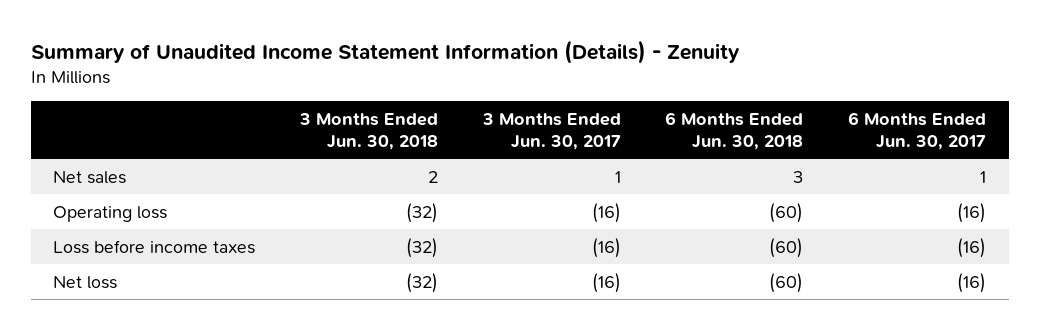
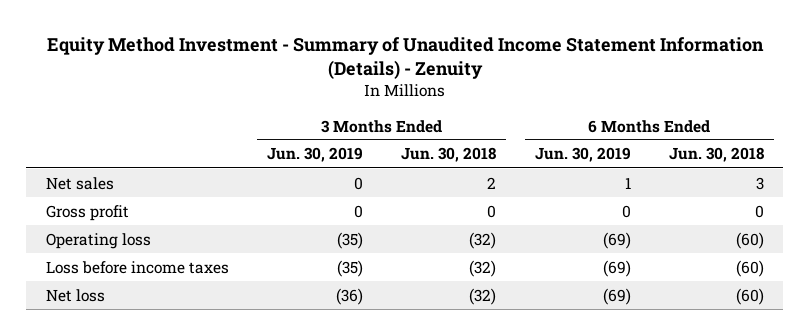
[30,39,740,64] Summary of Unaudited Income Statement Information (Details) - Zenuity -> [46,36,764,80] Equity Method Investment - Summary of Unaudited Income Statement Information (Details) - Zenuity
[481,112,621,151] 3 Months Ended Jun. 30, 2017 -> none
[848,111,987,151] 6 Months Ended Jun. 30, 2017 -> none
none -> [266,147,363,163] Jun. 30, 2019
none -> [534,147,631,163] Jun. 30, 2019
none -> [45,204,129,221] Gross profit

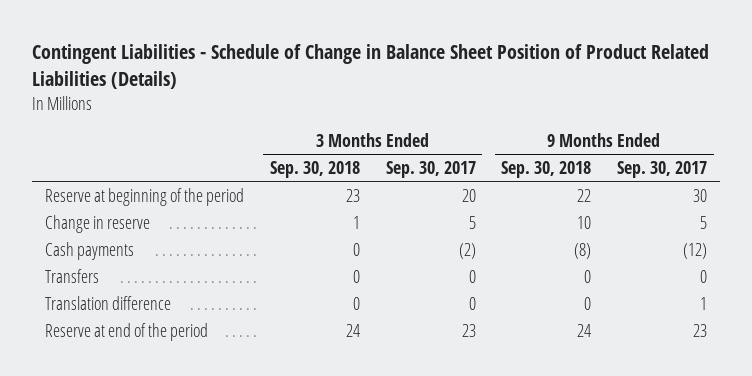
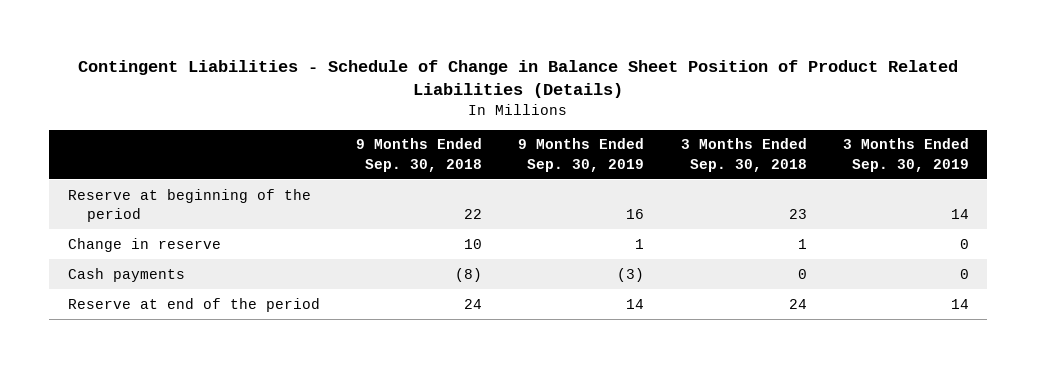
[385,161,476,179] Sep. 30, 2017 -> none
[617,161,708,179] Sep. 30, 2017 -> none
none -> [518,138,645,172] 9 Months Ended Sep. 30, 2019
none -> [843,138,970,172] 3 Months Ended Sep. 30, 2019
[44,268,99,283] Transfers -> none
[44,295,171,310] Translation difference -> none

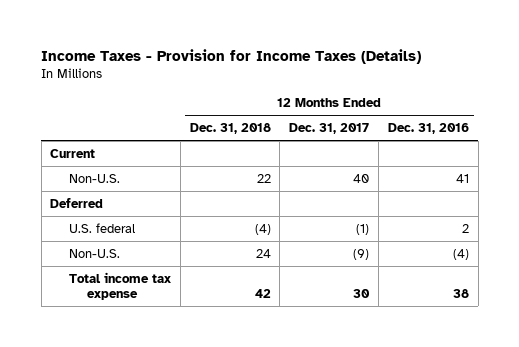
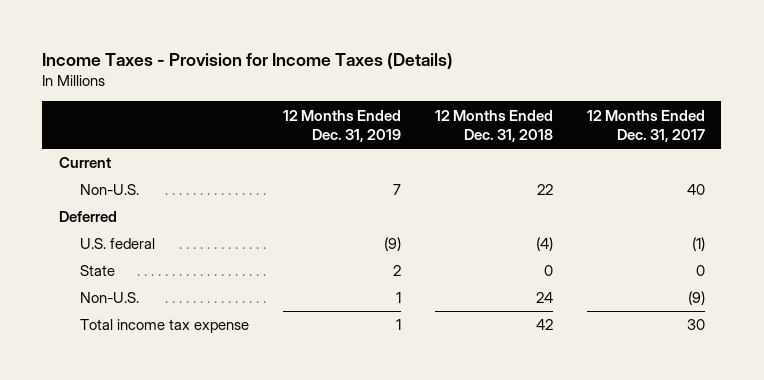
[387,123,469,135] Dec. 31, 2016 -> none
none -> [283,109,402,142] 12 Months Ended Dec. 31, 2019
none -> [80,265,116,277] State

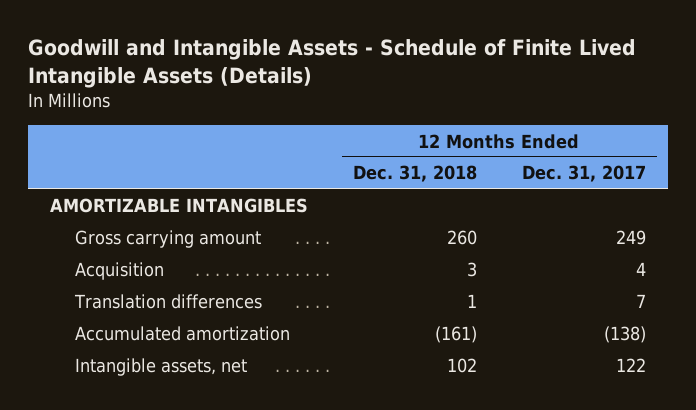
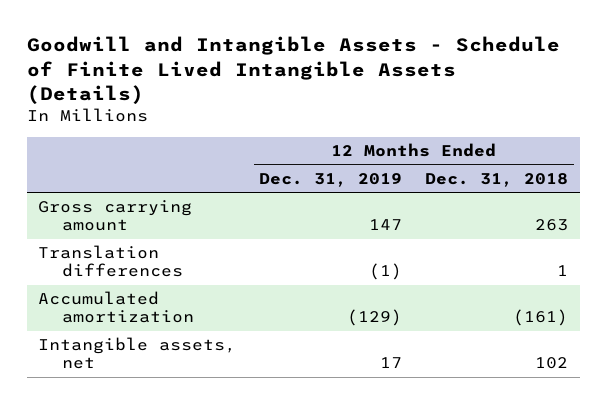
[521,165,646,183] Dec. 31, 2017 -> none
none -> [259,172,403,187] Dec. 31, 2019
[50,198,309,214] AMORTIZABLE INTANGIBLES -> none
[74,262,164,281] Acquisition -> none
[446,230,477,246] 260 -> [535,219,569,232] 263

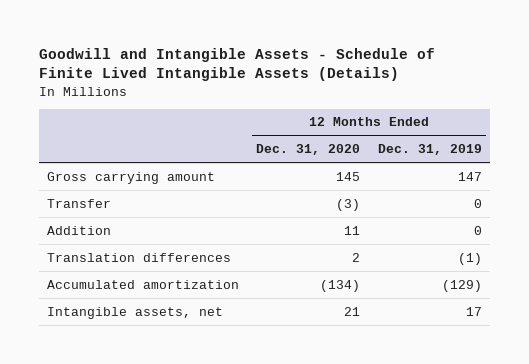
[425,172,569,187] Dec. 31, 2018 -> none
none -> [256,143,361,155] Dec. 31, 2020
none -> [47,198,112,208] Transfer
none -> [47,225,112,235] Addition

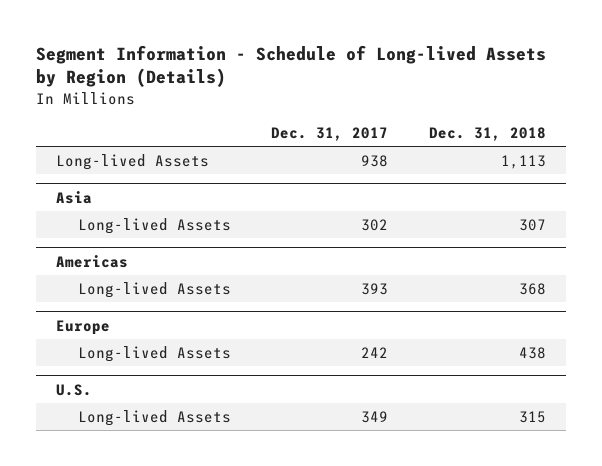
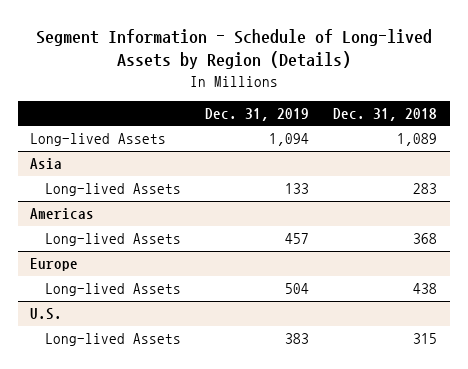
[271,126,389,141] Dec. 31, 2017 -> none
none -> [205,108,310,122] Dec. 31, 2019
[500,155,546,170] 1,113 -> [397,133,438,147] 1,089
[518,219,546,232] 307 -> [413,183,438,195] 283

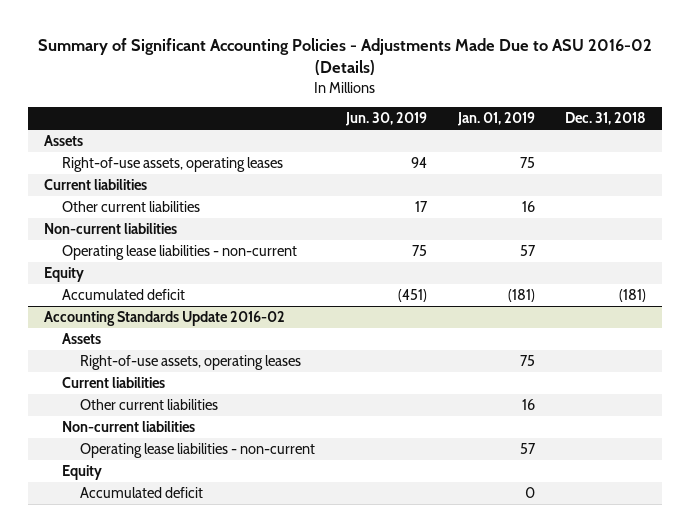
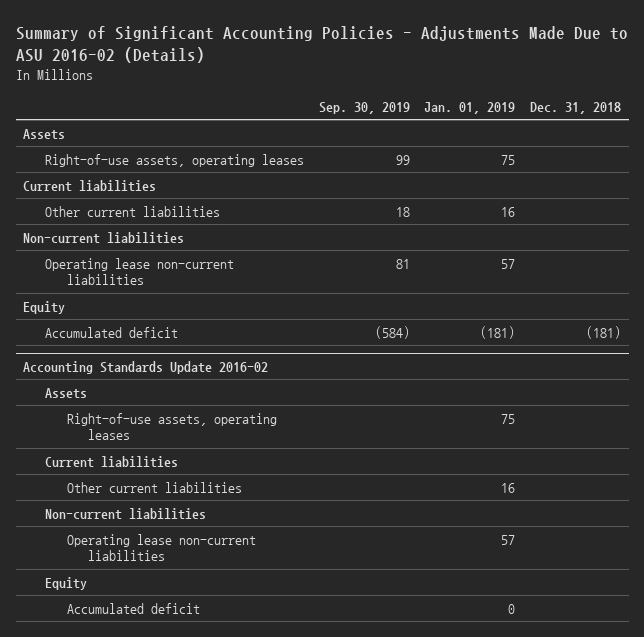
[345,112,428,127] Jun. 30, 2019 -> none
none -> [318,101,410,114] Sep. 30, 2019
[62,245,298,261] Operating lease liabilities - non-current -> [44,257,234,286] Operating lease non-current liabilities
[80,443,316,459] Operating lease liabilities - non-current -> [66,533,256,562] Operating lease non-current liabilities

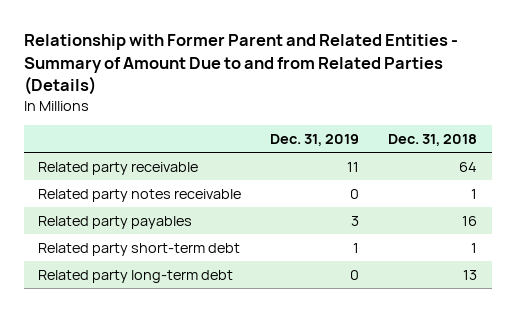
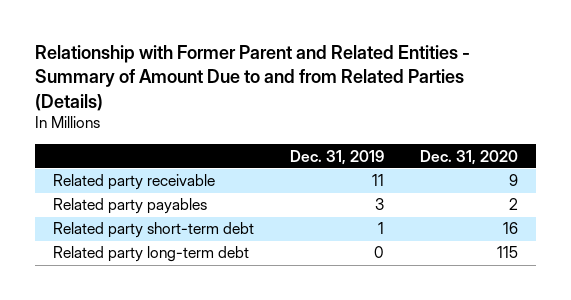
[388,133,478,146] Dec. 31, 2018 -> none
none -> [419,149,518,165] Dec. 31, 2020
[38,188,242,202] Related party notes receivable -> none

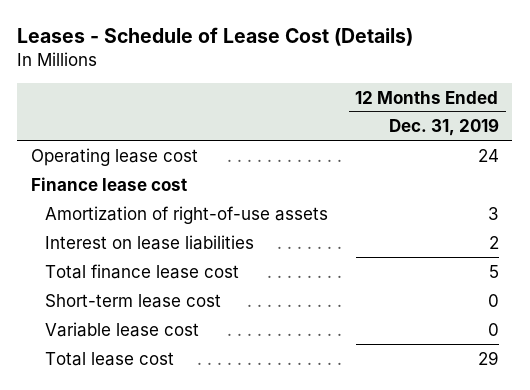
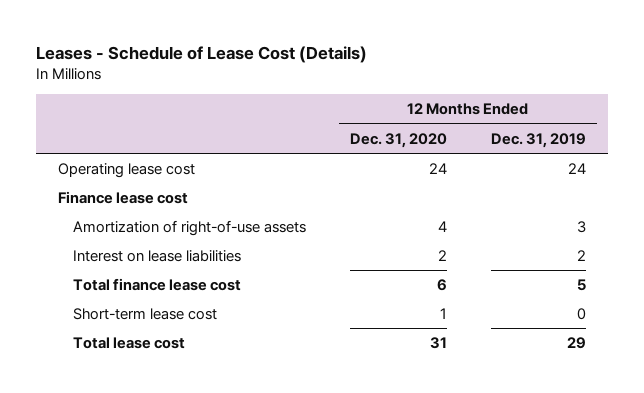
none -> [350,132,448,148] Dec. 31, 2020
[44,321,199,337] Variable lease cost -> none

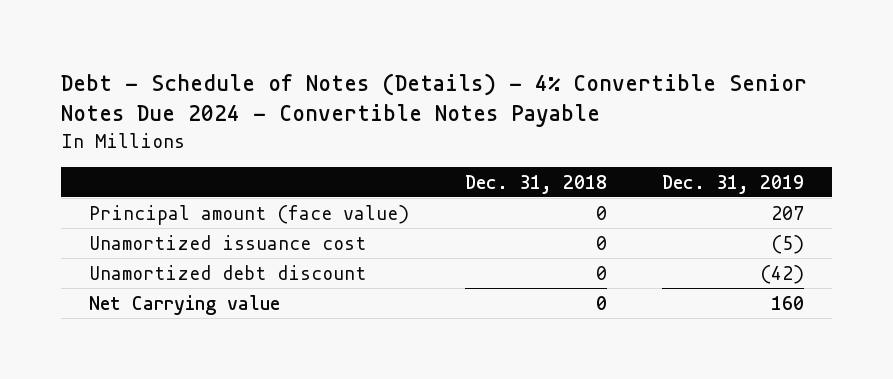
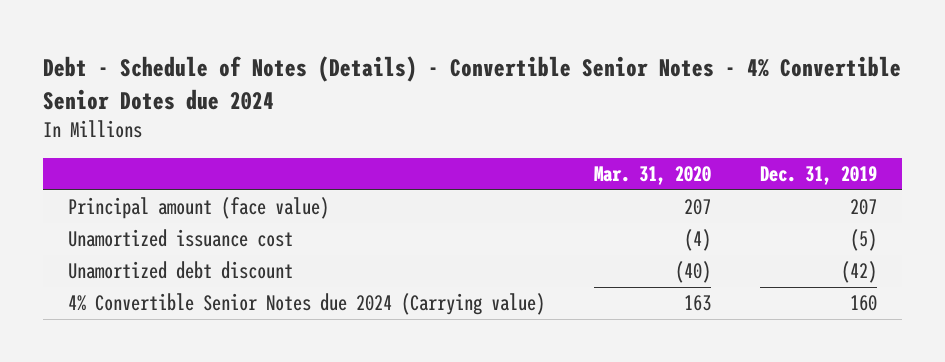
[60,73,807,128] Debt - Schedule of Notes (Details) - 4% Convertible Senior Notes Due 2024 - Convertible Notes Payable -> [43,56,902,110] Debt - Schedule of Notes (Details) - Convertible Senior Notes - 4% Convertible Senior Dotes due 2024
[464,174,607,194] Dec. 31, 2018 -> none
none -> [594,166,712,186] Mar. 31, 2020
[88,294,280,315] Net Carrying value -> [67,293,545,316] 4% Convertible Senior Notes due 2024 (Carrying value)

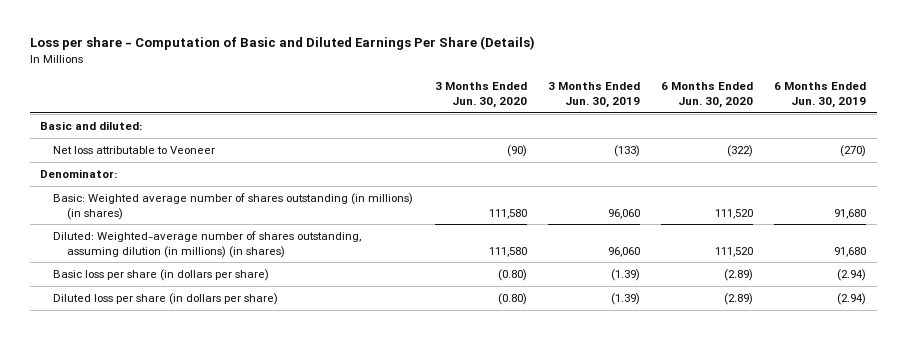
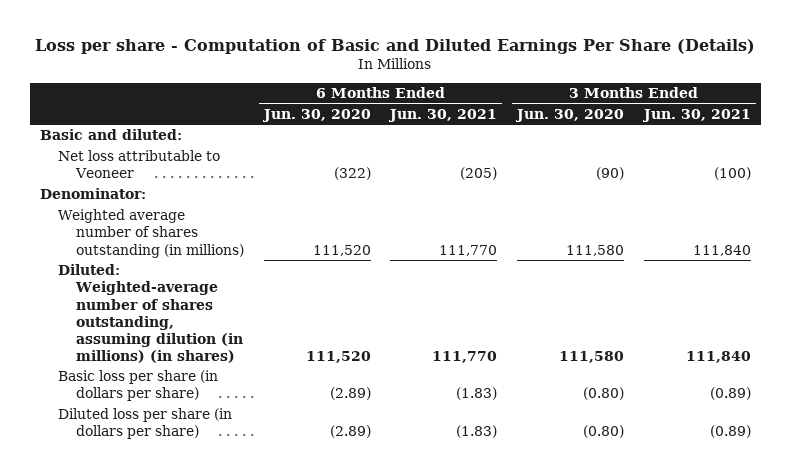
[547,82,640,108] 3 Months Ended Jun. 30, 2019 -> none
[774,82,867,108] 6 Months Ended Jun. 30, 2019 -> none
none -> [388,108,498,122] Jun. 30, 2021
none -> [641,108,751,122] Jun. 30, 2021
[53,192,414,220] Basic: Weighted average number of shares outstanding (in millions) (in shares) -> [57,209,244,258] Weighted average number of shares outstanding (in millions)

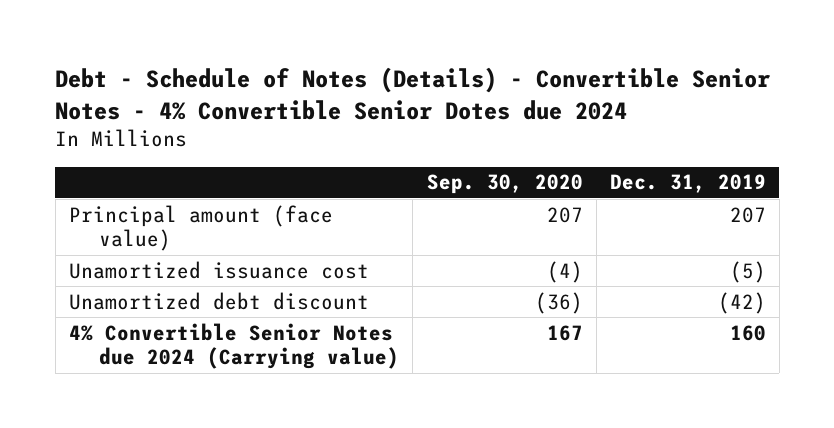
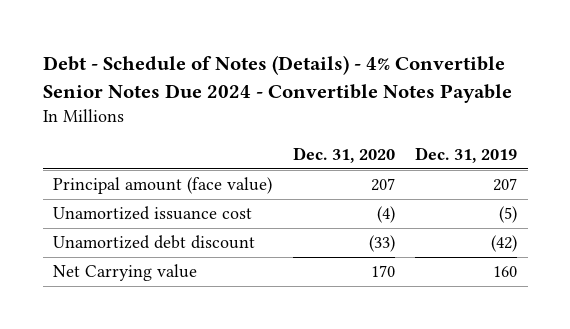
[55,66,772,120] Debt - Schedule of Notes (Details) - Convertible Senior Notes - 4% Convertible Senior Dotes due 2024 -> [42,55,512,104] Debt - Schedule of Notes (Details) - 4% Convertible Senior Notes Due 2024 - Convertible Notes Payable
[426,174,583,195] Sep. 30, 2020 -> none
none -> [292,147,395,164] Dec. 31, 2020
[68,322,400,370] 4% Convertible Senior Notes due 2024 (Carrying value) -> [52,264,197,282] Net Carrying value

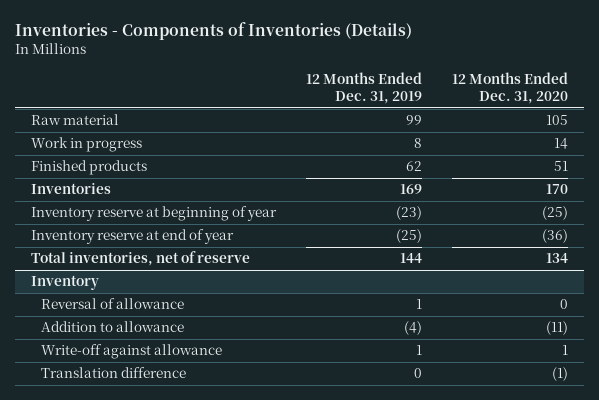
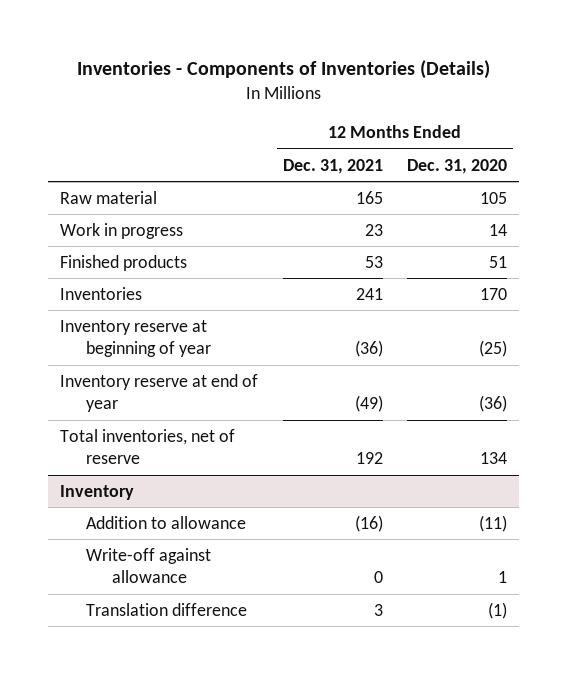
[305,72,422,105] 12 Months Ended Dec. 31, 2019 -> none
none -> [282,158,383,174] Dec. 31, 2021
[41,298,185,310] Reversal of allowance -> none

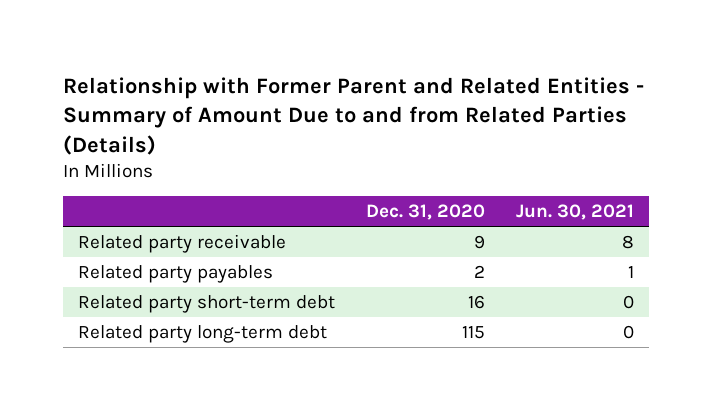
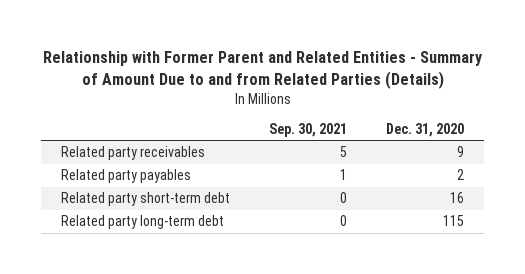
[516,204,635,221] Jun. 30, 2021 -> none
none -> [269,122,348,137] Sep. 30, 2021
[78,233,287,253] Related party receivable -> [60,146,205,161] Related party receivables

